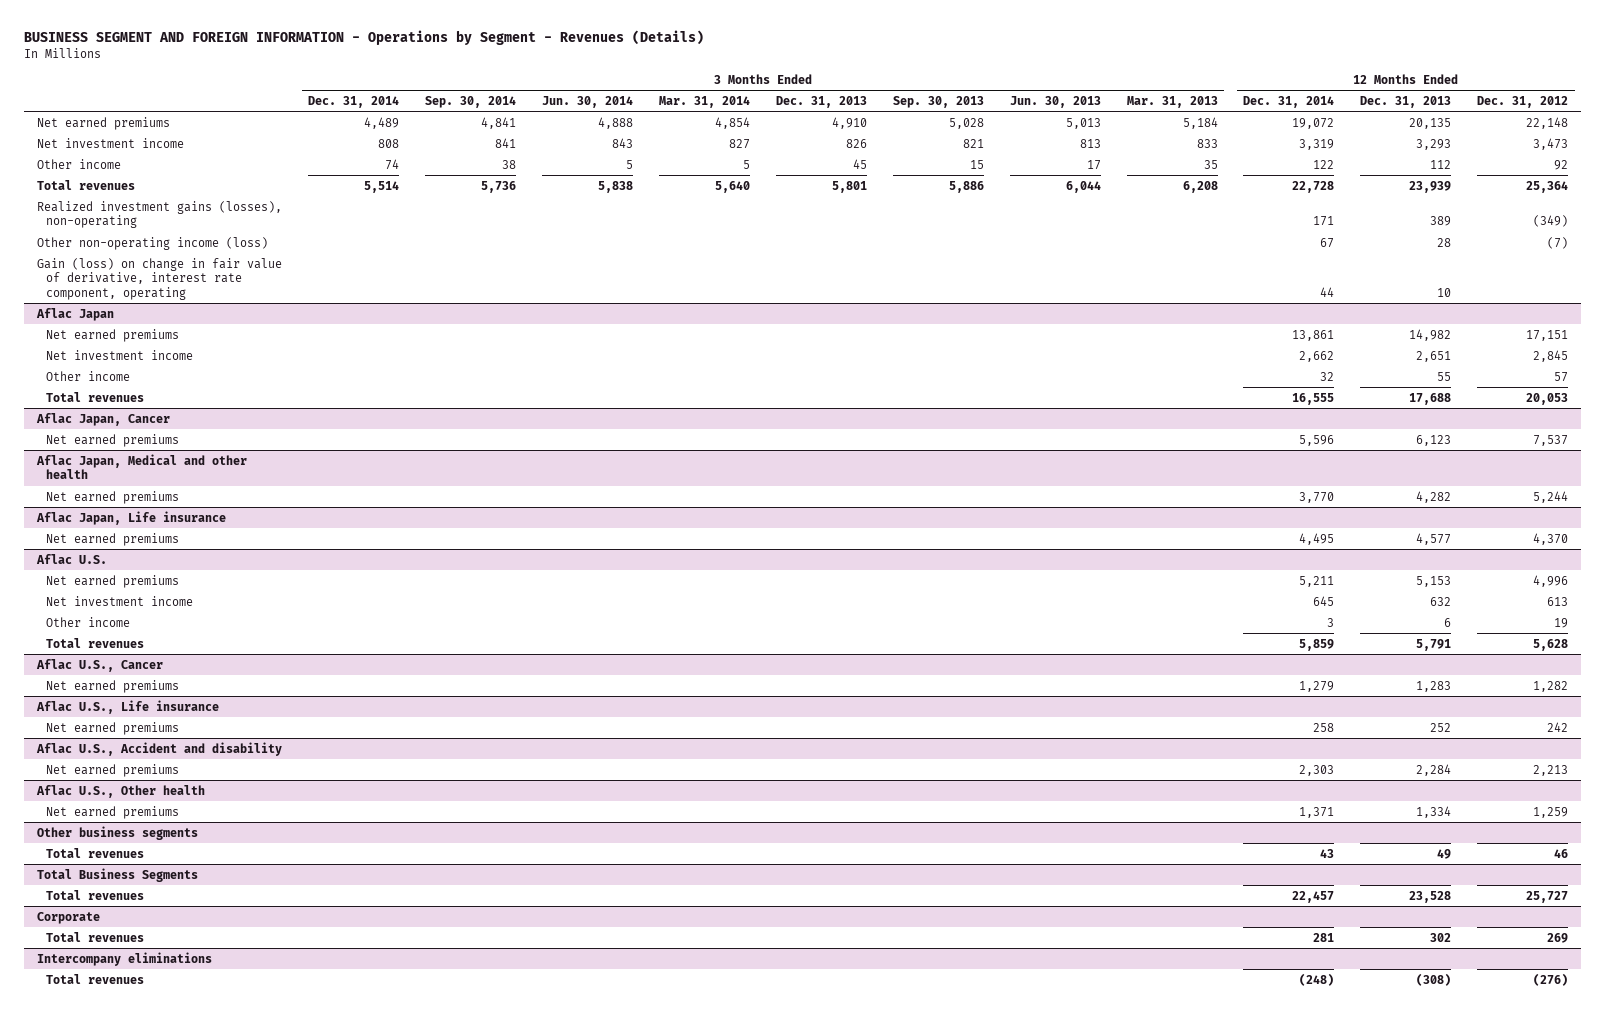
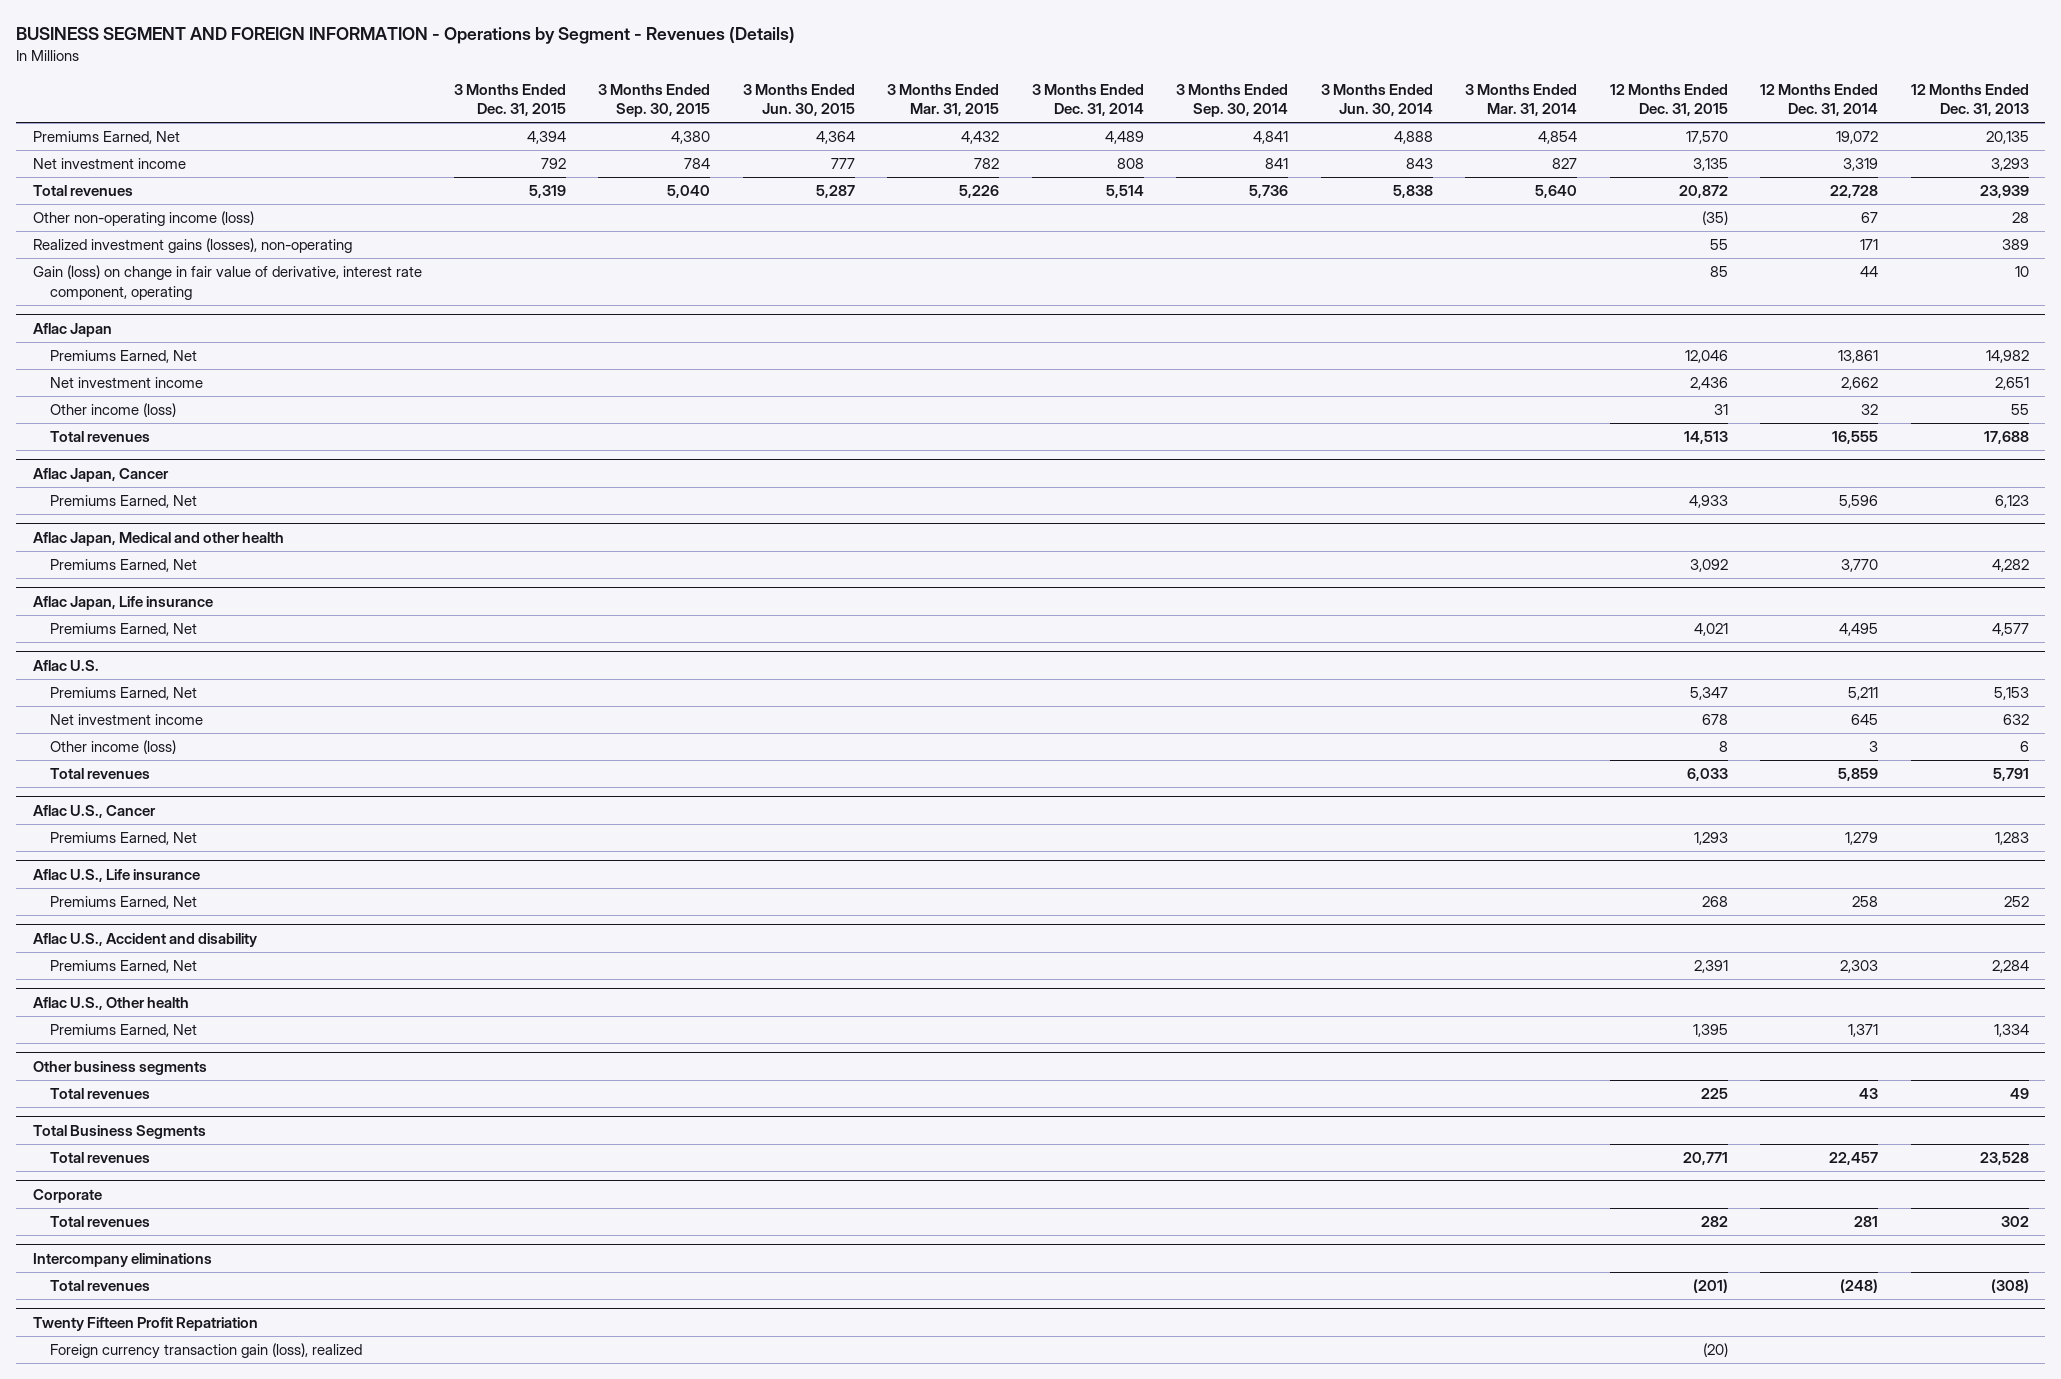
[775,95,867,108] Dec. 31, 2013 -> none
[892,95,984,108] Sep. 30, 2013 -> none
[1009,95,1101,108] Jun. 30, 2013 -> none
[1126,95,1218,108] Mar. 31, 2013 -> none
[1477,95,1569,108] Dec. 31, 2012 -> none
none -> [454,83,567,117] 3 Months Ended Dec. 31, 2015
none -> [598,83,711,118] 3 Months Ended Sep. 30, 2015
none -> [742,83,855,117] 3 Months Ended Jun. 30, 2015
none -> [887,83,1000,117] 3 Months Ended Mar. 31, 2015
none -> [1609,83,1728,117] 12 Months Ended Dec. 31, 2015
[37,116,171,130] Net earned premiums -> [32,131,180,145] Premiums Earned, Net
[37,158,122,169] Other income -> none
[37,200,283,229] Realized investment gains (losses), non-operating -> [32,238,352,254] Realized investment gains (losses), non-operating
[46,328,180,342] Net earned premiums -> [50,350,198,364] Premiums Earned, Net
[46,370,131,381] Other income -> [50,403,177,418] Other income (loss)
[46,433,180,447] Net earned premiums -> [50,495,198,509] Premiums Earned, Net
[46,490,180,504] Net earned premiums -> [50,559,198,573] Premiums Earned, Net
[46,532,180,546] Net earned premiums -> [50,623,198,637] Premiums Earned, Net
[46,574,180,588] Net earned premiums -> [50,687,198,701] Premiums Earned, Net
[46,616,131,627] Other income -> [50,740,177,755] Other income (loss)
[46,679,180,693] Net earned premiums -> [50,832,198,846] Premiums Earned, Net
[46,721,180,735] Net earned premiums -> [50,896,198,910] Premiums Earned, Net
[46,763,180,777] Net earned premiums -> [50,960,198,974] Premiums Earned, Net
[46,805,180,819] Net earned premiums -> [50,1024,198,1038] Premiums Earned, Net
none -> [32,1316,258,1331] Twenty Fifteen Profit Repatriation
none -> [50,1343,363,1360] Foreign currency transaction gain (loss), realized

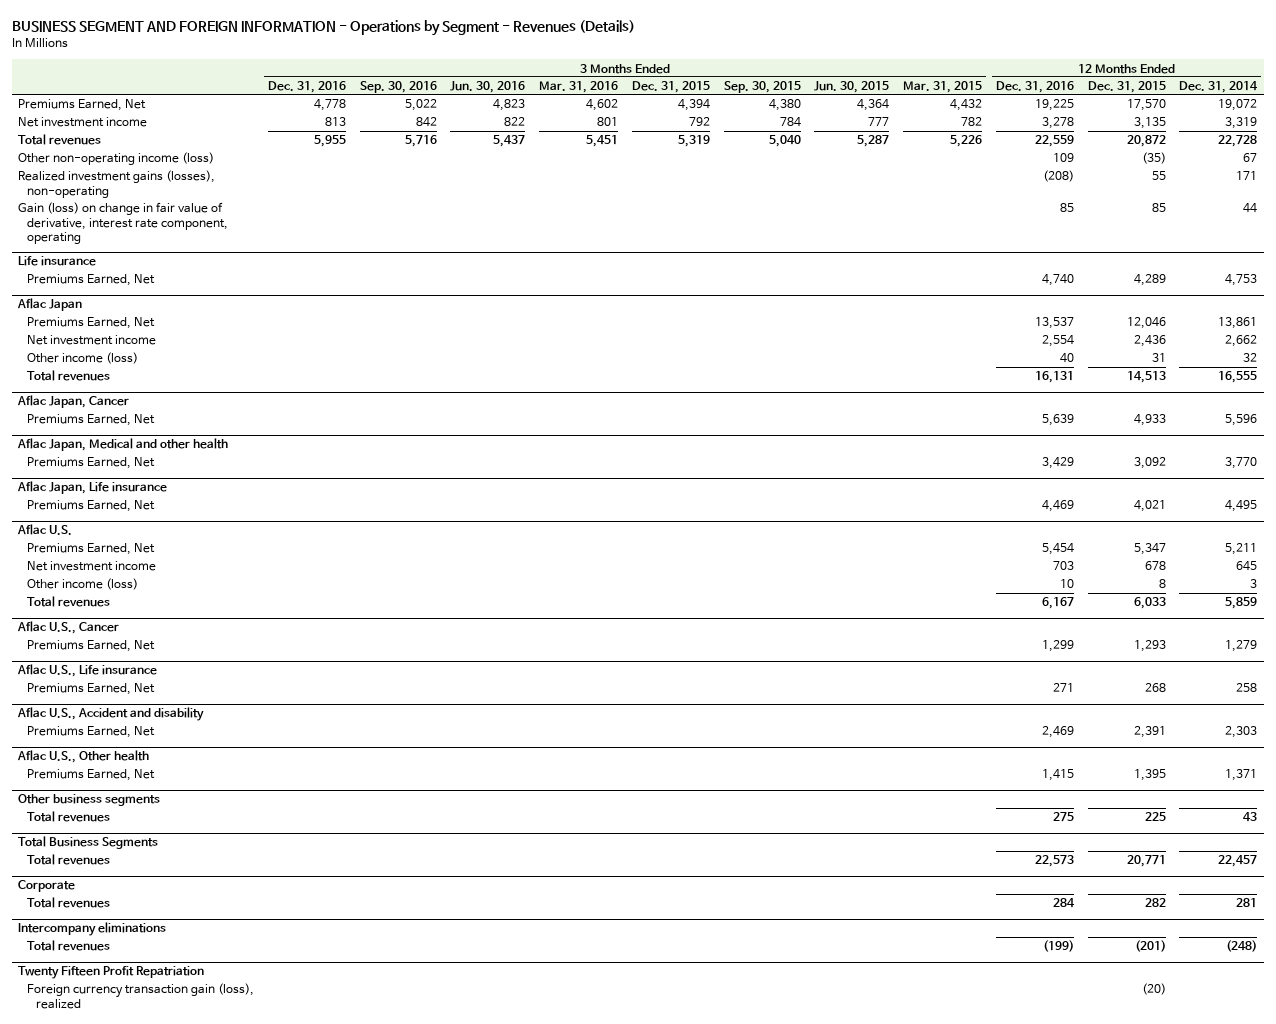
[1031,83,1144,117] 3 Months Ended Dec. 31, 2014 -> none
[1176,83,1289,118] 3 Months Ended Sep. 30, 2014 -> none
[1320,83,1433,117] 3 Months Ended Jun. 30, 2014 -> none
[1465,83,1578,117] 3 Months Ended Mar. 31, 2014 -> none
[1910,83,2029,117] 12 Months Ended Dec. 31, 2013 -> none
none -> [267,81,346,94] Dec. 31, 2016
none -> [359,81,437,94] Sep. 30, 2016
none -> [450,81,526,94] Jun. 30, 2016
none -> [539,81,619,94] Mar. 31, 2016
none -> [995,81,1074,94] Dec. 31, 2016
none -> [18,256,97,267] Life insurance
none -> [27,274,156,287] Premiums Earned, Net

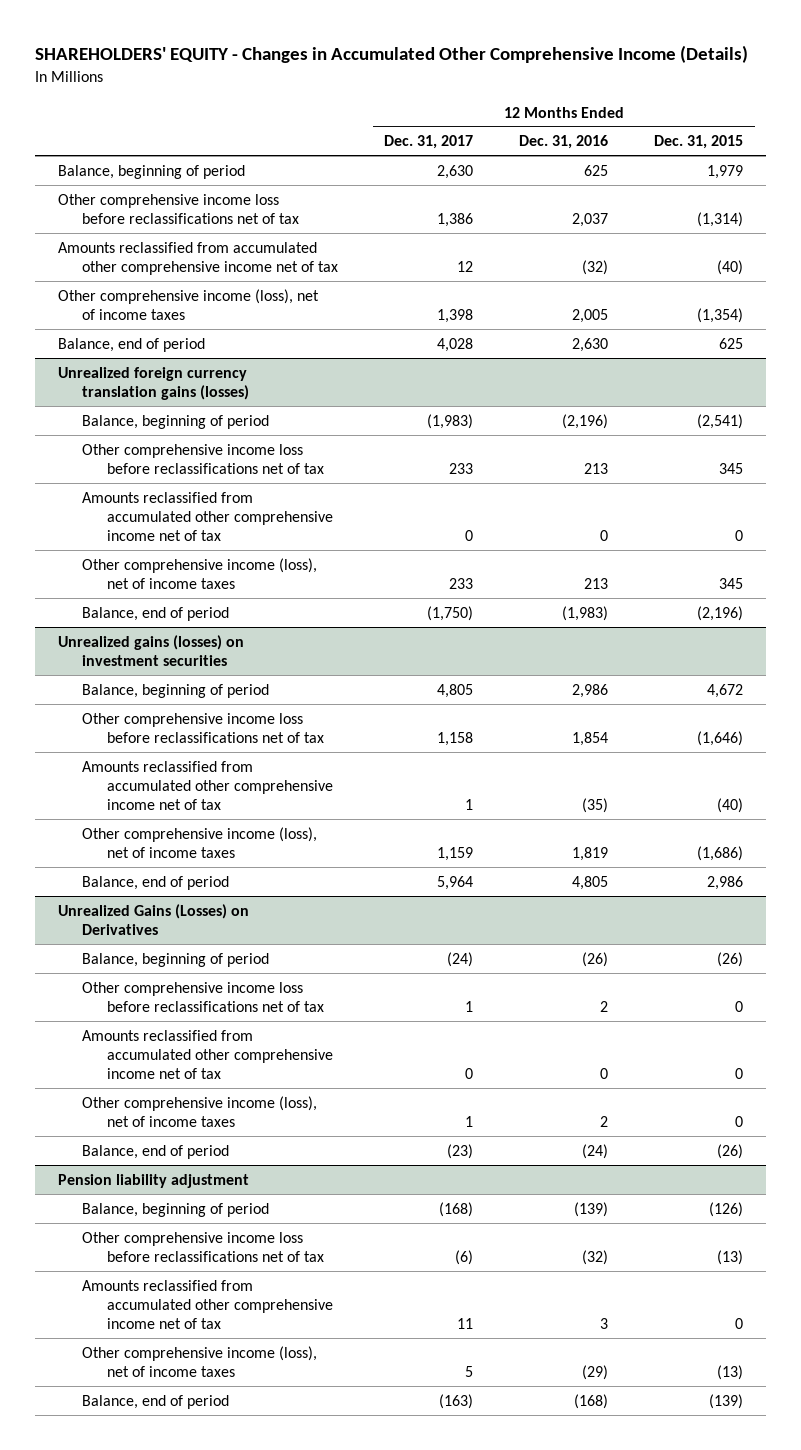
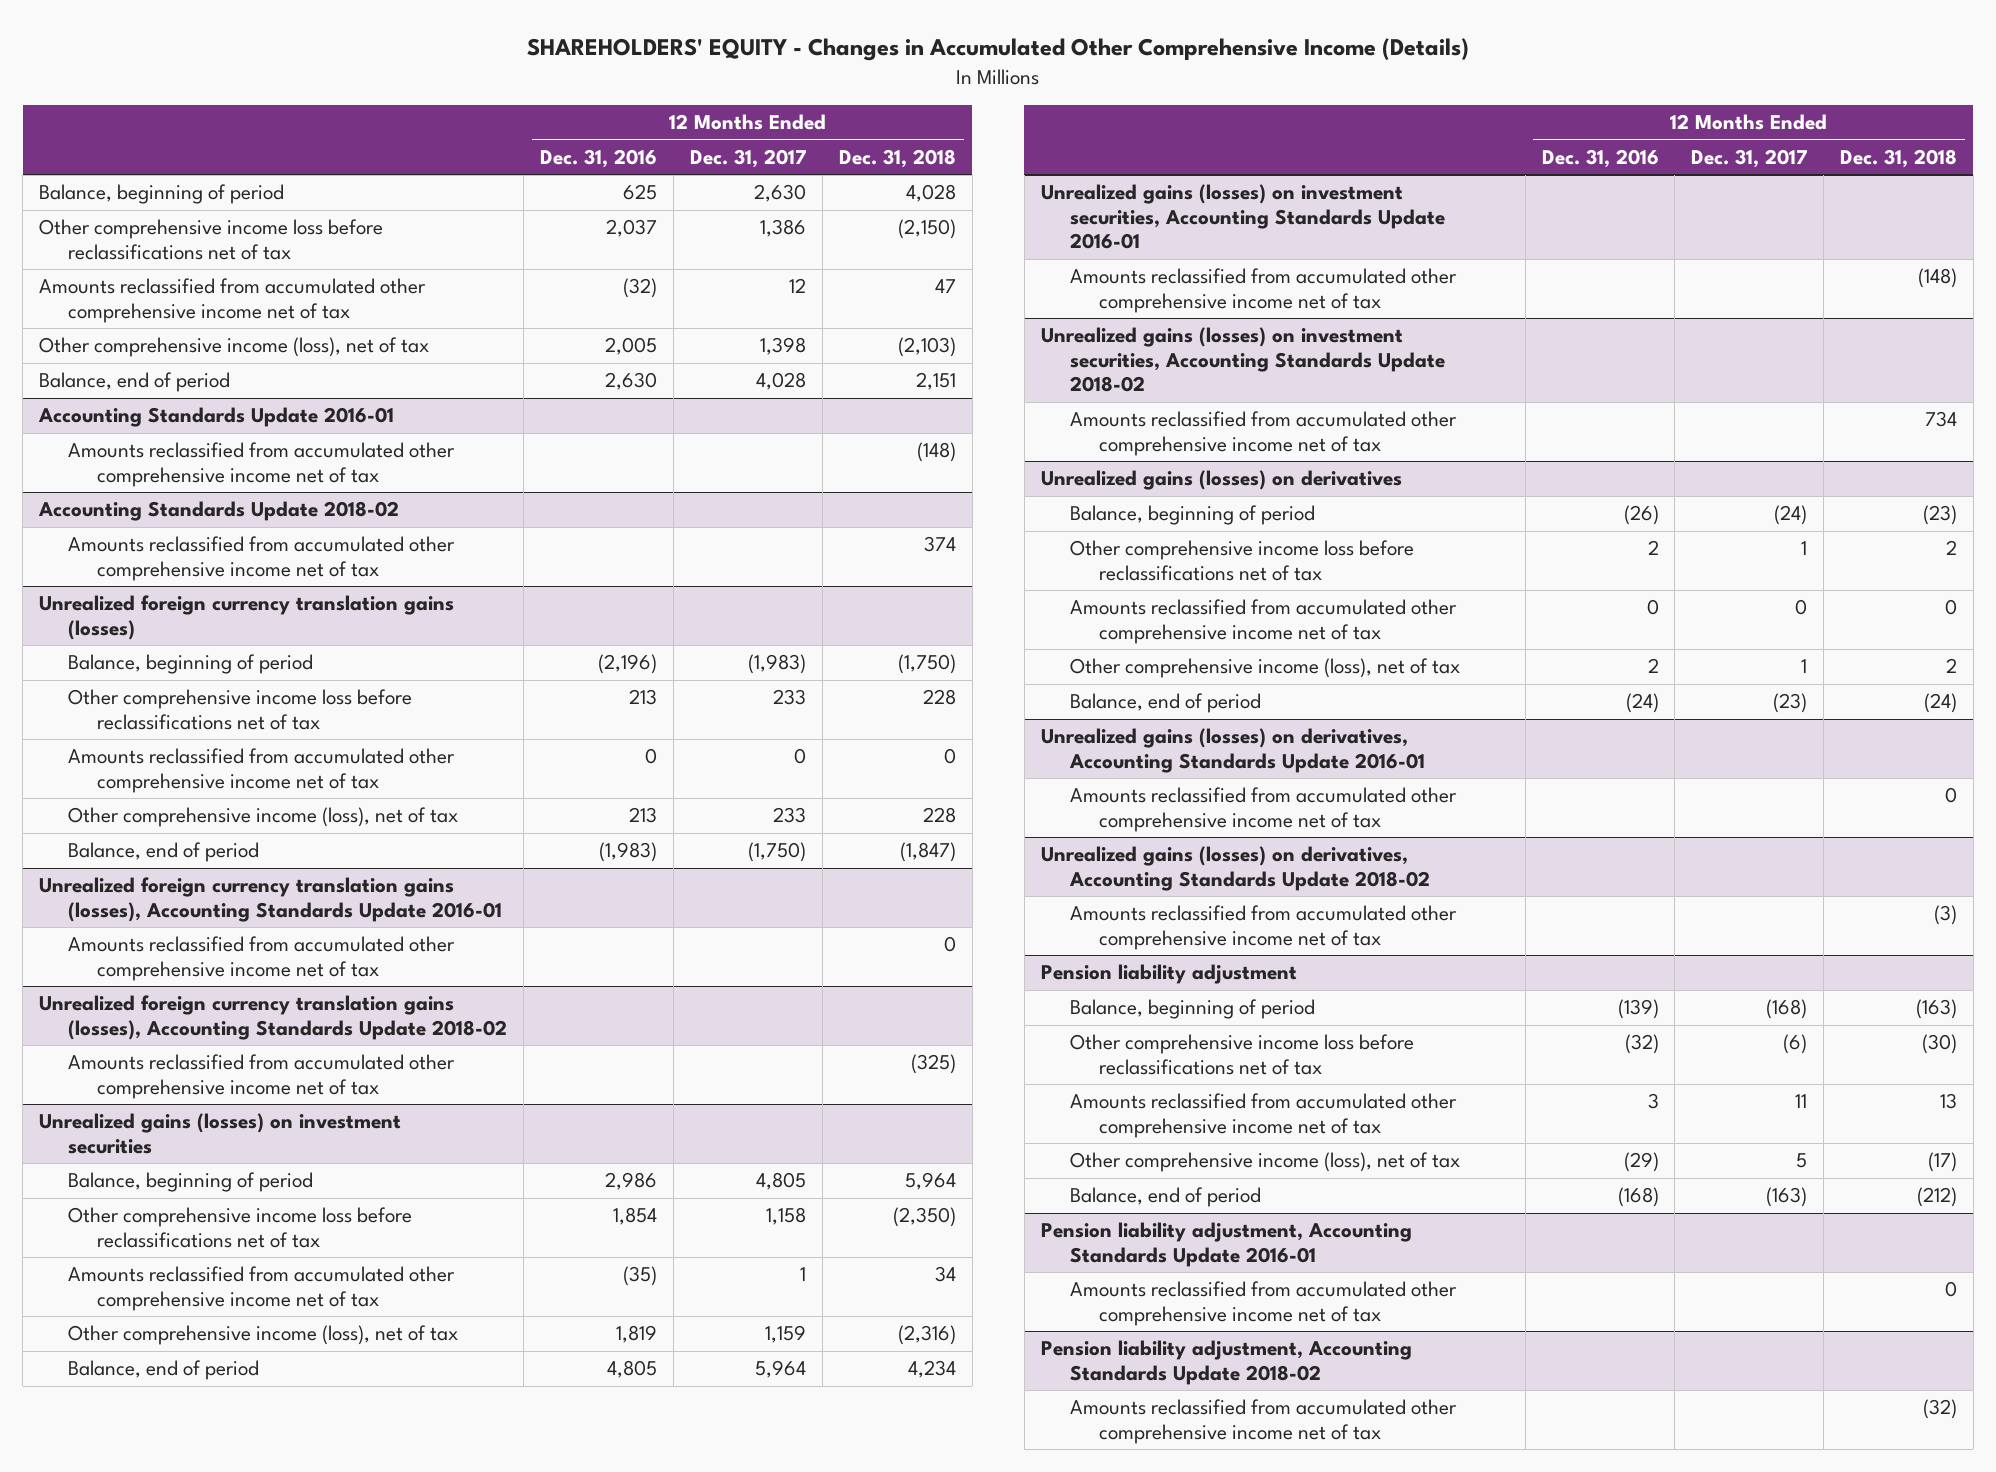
[654,135,744,150] Dec. 31, 2015 -> none
none -> [838,148,956,168] Dec. 31, 2018
[57,288,319,320] Other comprehensive income (loss), net of income taxes -> [39,337,430,358] Other comprehensive income (loss), net of tax
none -> [38,407,395,428] Accounting Standards Update 2016-01
none -> [68,442,456,487] Amounts reclassified from accumulated other comprehensive income net of tax
none -> [38,501,400,522] Accounting Standards Update 2018-02
none -> [68,536,456,581] Amounts reclassified from accumulated other comprehensive income net of tax
[82,557,318,589] Other comprehensive income (loss), net of income taxes -> [68,807,459,828] Other comprehensive income (loss), net of tax
none -> [39,877,503,922] Unrealized foreign currency translation gains (losses), Accounting Standards Update 2016-01
none -> [68,936,456,981] Amounts reclassified from accumulated other comprehensive income net of tax
none -> [39,995,508,1040] Unrealized foreign currency translation gains (losses), Accounting Standards Update 2018-02
none -> [68,1054,456,1099] Amounts reclassified from accumulated other comprehensive income net of tax
[82,826,318,858] Other comprehensive income (loss), net of income taxes -> [68,1325,459,1346] Other comprehensive income (loss), net of tax
none -> [1040,184,1445,250] Unrealized gains (losses) on investment securities, Accounting Standards Update 2016-01
none -> [1069,268,1457,313] Amounts reclassified from accumulated other comprehensive income net of tax
none -> [1040,327,1445,393] Unrealized gains (losses) on investment securities, Accounting Standards Update 2018-02
none -> [1069,411,1457,456] Amounts reclassified from accumulated other comprehensive income net of tax
[57,903,249,935] Unrealized Gains (Losses) on Derivatives -> [1040,470,1402,491] Unrealized gains (losses) on derivatives
[82,1095,318,1127] Other comprehensive income (loss), net of income taxes -> [1069,658,1460,679] Other comprehensive income (loss), net of tax
none -> [1040,728,1425,773] Unrealized gains (losses) on derivatives, Accounting Standards Update 2016-01
none -> [1069,787,1457,832] Amounts reclassified from accumulated other comprehensive income net of tax
none -> [1040,846,1430,891] Unrealized gains (losses) on derivatives, Accounting Standards Update 2018-02
none -> [1069,905,1457,950] Amounts reclassified from accumulated other comprehensive income net of tax
[82,1345,318,1377] Other comprehensive income (loss), net of income taxes -> [1069,1152,1460,1173] Other comprehensive income (loss), net of tax
none -> [1040,1222,1412,1267] Pension liability adjustment, Accounting Standards Update 2016-01
none -> [1069,1281,1457,1326] Amounts reclassified from accumulated other comprehensive income net of tax
none -> [1040,1340,1412,1385] Pension liability adjustment, Accounting Standards Update 2018-02
none -> [1069,1399,1457,1444] Amounts reclassified from accumulated other comprehensive income net of tax

